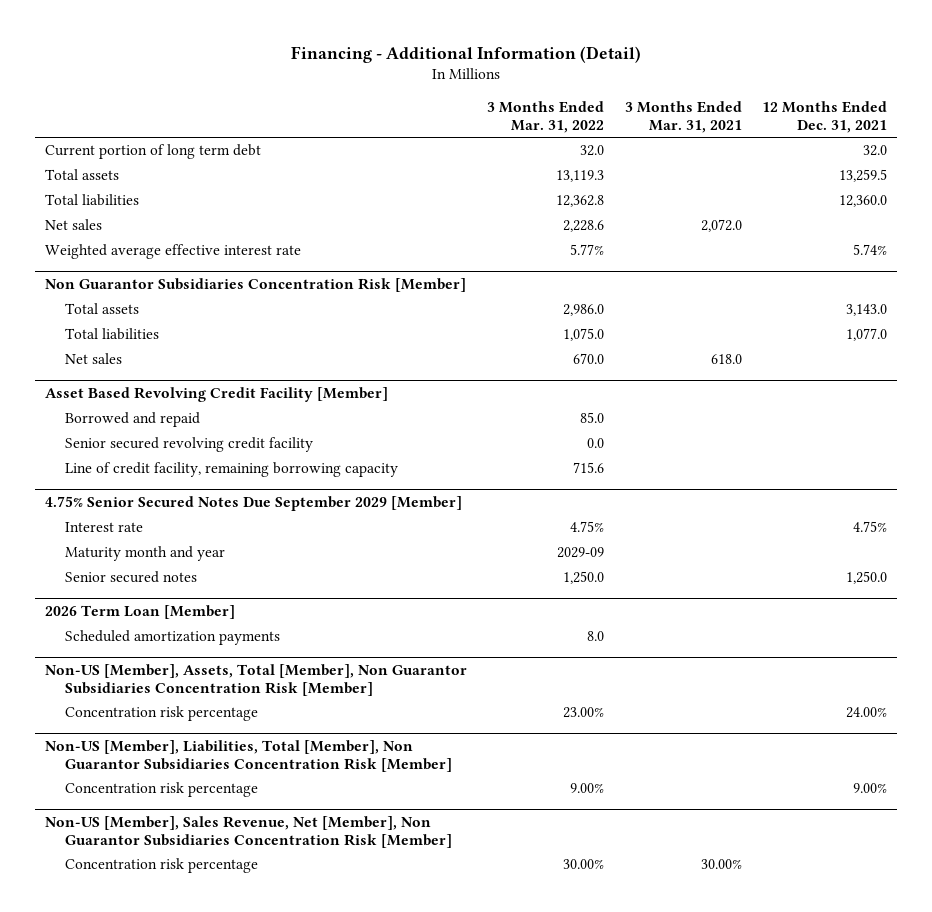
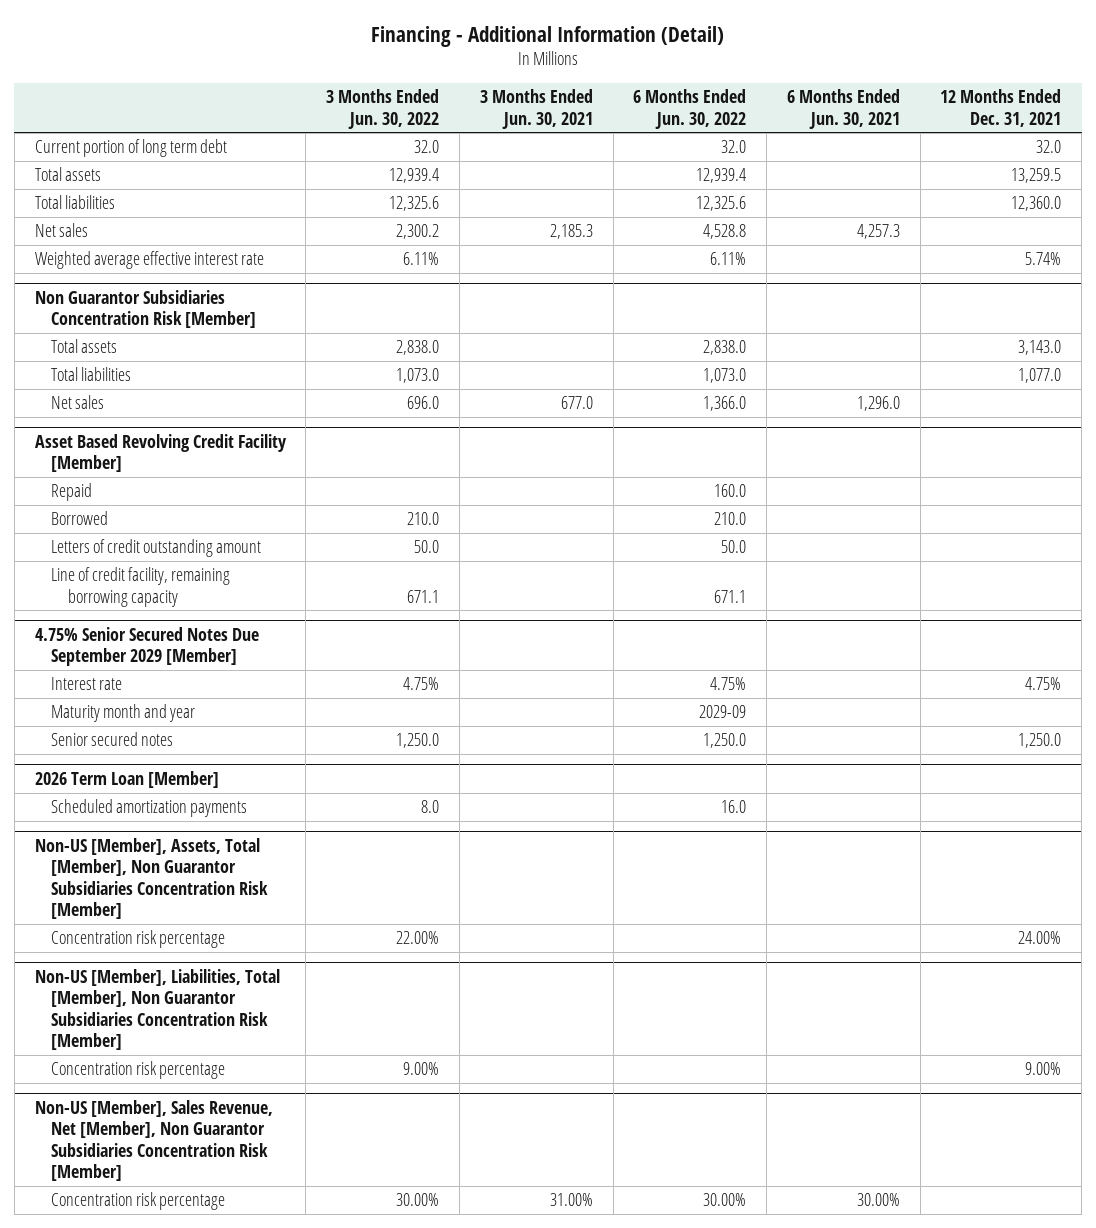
[487,100,605,133] 3 Months Ended Mar. 31, 2022 -> none
[624,100,742,133] 3 Months Ended Mar. 31, 2021 -> none
none -> [326,89,440,129] 3 Months Ended Jun. 30, 2022
none -> [479,89,593,129] 3 Months Ended Jun. 30, 2021
none -> [633,89,747,129] 6 Months Ended Jun. 30, 2022
none -> [786,89,900,129] 6 Months Ended Jun. 30, 2021
[65,412,201,428] Borrowed and repaid -> [51,483,93,502] Repaid
[65,437,314,453] Senior secured revolving credit facility -> [51,511,109,526] Borrowed
none -> [51,539,262,558] Letters of credit outstanding amount

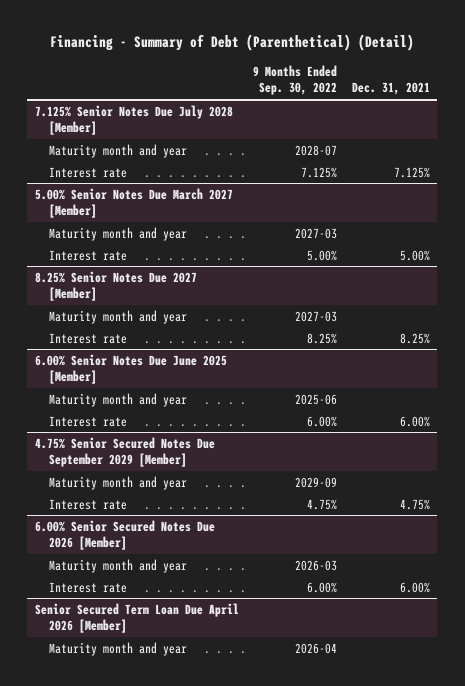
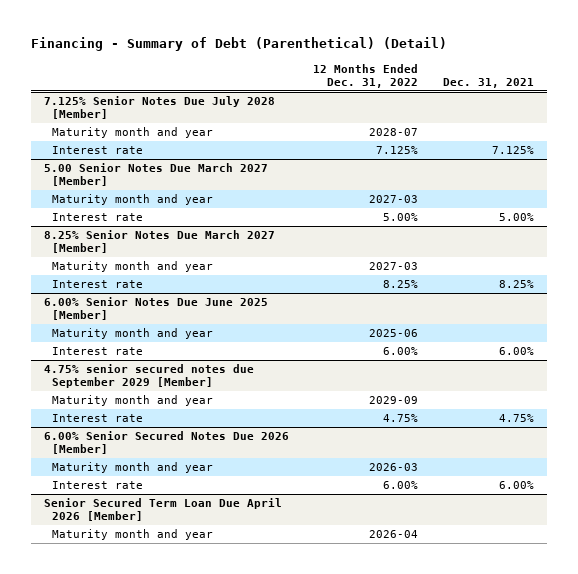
[253,65,338,96] 9 Months Ended Sep. 30, 2022 -> none
none -> [313,63,419,88] 12 Months Ended Dec. 31, 2022
[34,187,233,219] 5.00% Senior Notes Due March 2027 [Member] -> [43,162,268,187] 5.00 Senior Notes Due March 2027 [Member]
[34,270,197,302] 8.25% Senior Notes Due 2027 [Member] -> [43,229,275,254] 8.25% Senior Notes Due March 2027 [Member]
[34,436,215,468] 4.75% Senior Secured Notes Due September 2029 [Member] -> [43,363,254,389] 4.75% senior secured notes due September 2029 [Member]

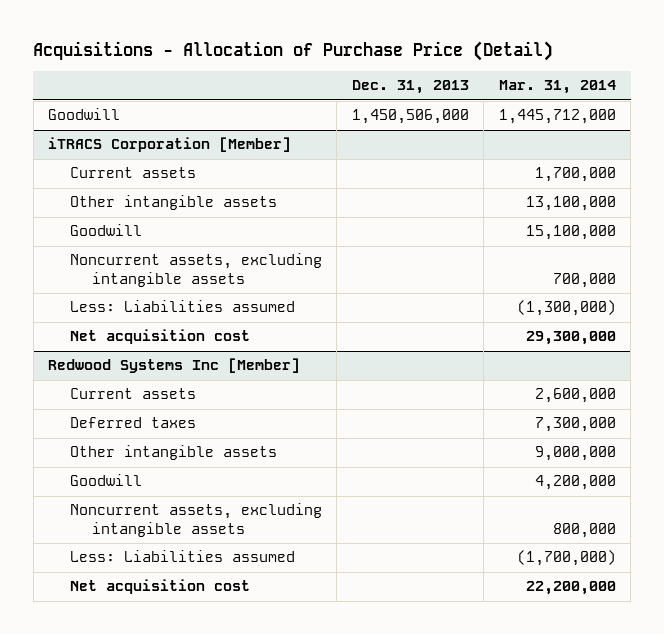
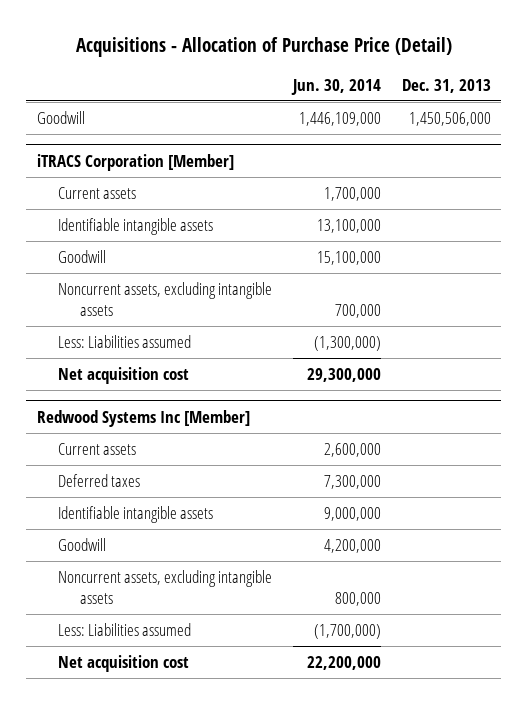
[498,80,616,95] Mar. 31, 2014 -> none
none -> [291,78,382,95] Jun. 30, 2014
[70,195,278,211] Other intangible assets -> [58,218,214,236] Identifiable intangible assets
[70,445,278,461] Other intangible assets -> [58,506,214,524] Identifiable intangible assets

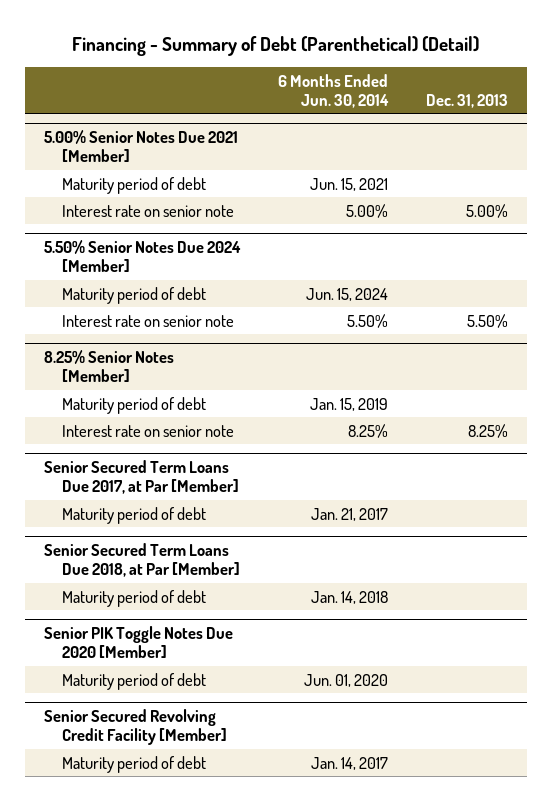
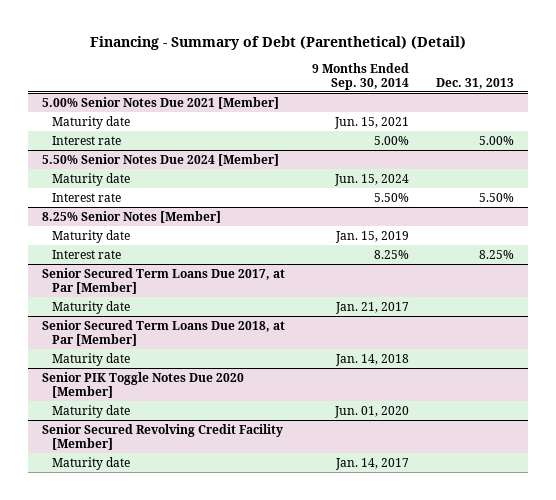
[278,73,390,108] 6 Months Ended Jun. 30, 2014 -> none
none -> [311,62,409,90] 9 Months Ended Sep. 30, 2014
[62,176,207,194] Maturity period of debt -> [51,115,130,129] Maturity date
[62,204,235,217] Interest rate on senior note -> [51,135,121,145] Interest rate
[62,286,207,304] Maturity period of debt -> [51,172,130,186] Maturity date
[62,314,235,327] Interest rate on senior note -> [51,192,121,202] Interest rate
[62,396,207,414] Maturity period of debt -> [51,229,130,243] Maturity date
[62,424,235,437] Interest rate on senior note -> [51,249,121,259] Interest rate
[62,506,207,524] Maturity period of debt -> [51,300,130,314] Maturity date
[62,589,207,607] Maturity period of debt -> [51,352,130,366] Maturity date
[62,672,207,690] Maturity period of debt -> [51,404,130,418] Maturity date
[62,755,207,773] Maturity period of debt -> [51,456,130,470] Maturity date

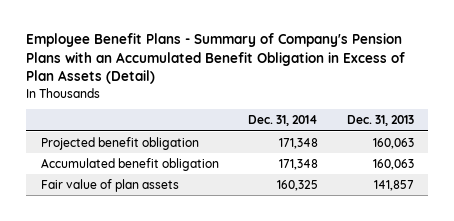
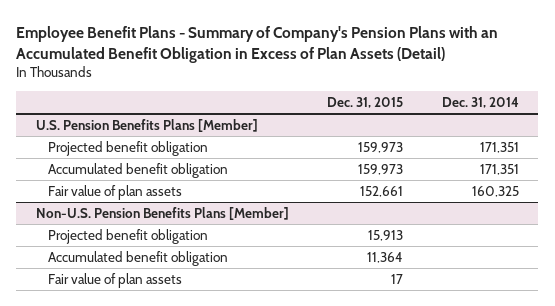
[346,115,414,127] Dec. 31, 2013 -> none
none -> [327,96,404,108] Dec. 31, 2015
none -> [35,118,258,132] U.S. Pension Benefits Plans [Member]
[278,137,318,149] 171,348 -> [479,141,519,153] 171,351
[278,158,318,170] 171,348 -> [479,163,519,175] 171,351
none -> [35,206,289,220] Non-U.S. Pension Benefits Plans [Member]
none -> [48,228,209,244] Projected benefit obligation
none -> [48,250,229,266] Accumulated benefit obligation
none -> [48,272,183,288] Fair value of plan assets

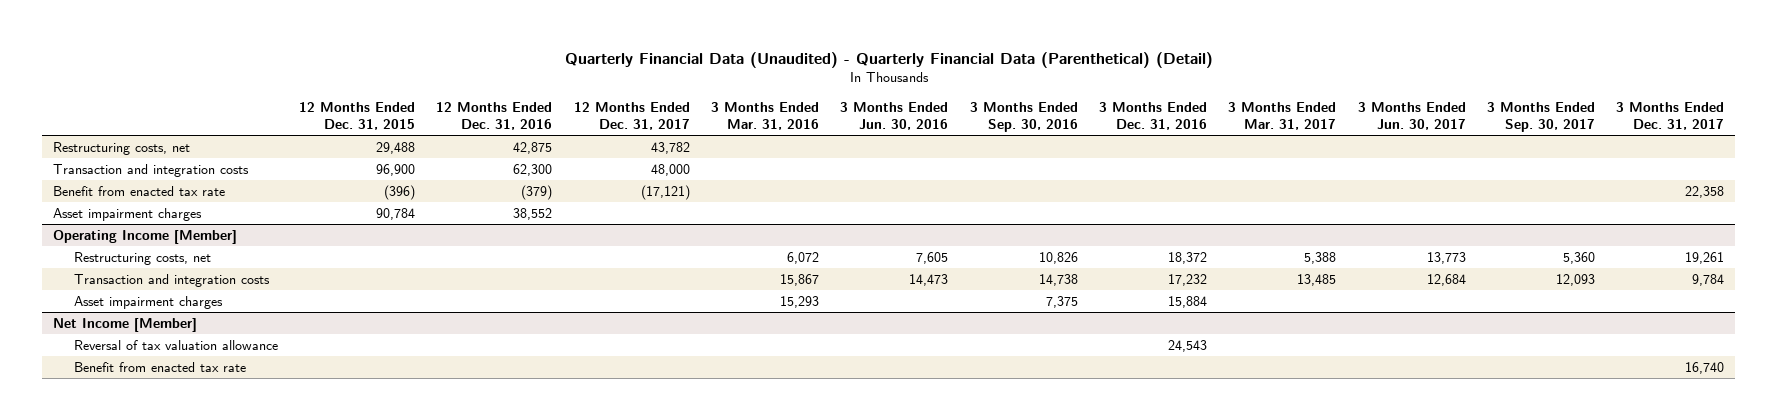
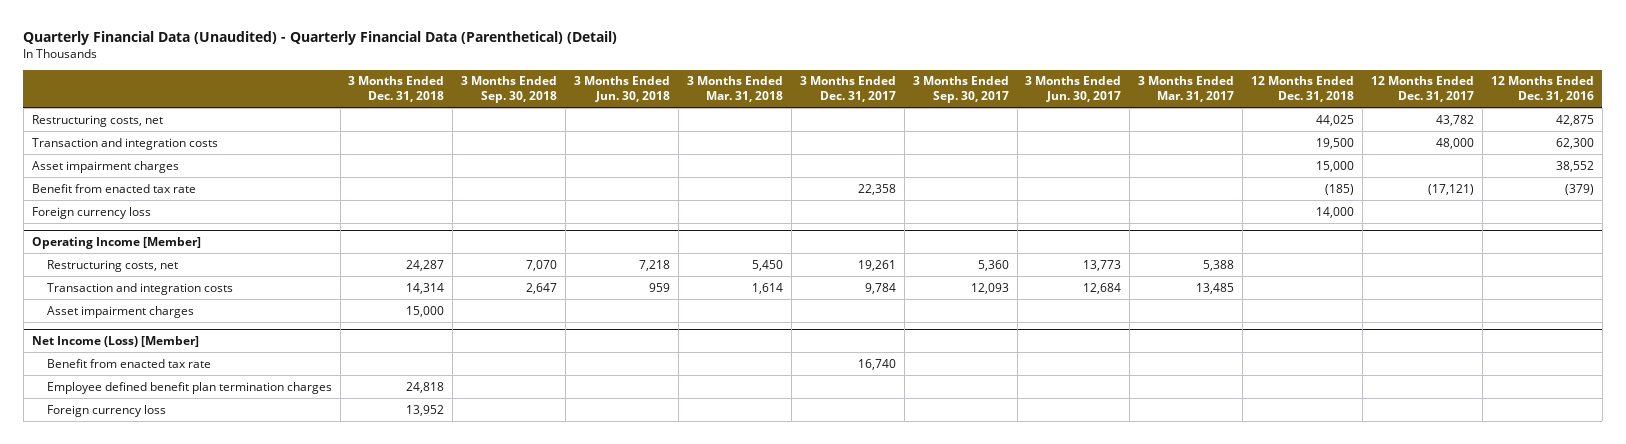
[298,101,415,131] 12 Months Ended Dec. 31, 2015 -> none
[710,101,819,131] 3 Months Ended Mar. 31, 2016 -> none
[840,101,949,131] 3 Months Ended Jun. 30, 2016 -> none
[969,101,1078,133] 3 Months Ended Sep. 30, 2016 -> none
[1098,101,1207,131] 3 Months Ended Dec. 31, 2016 -> none
none -> [348,76,445,102] 3 Months Ended Dec. 31, 2018
none -> [461,76,558,103] 3 Months Ended Sep. 30, 2018
none -> [574,76,671,102] 3 Months Ended Jun. 30, 2018
none -> [686,76,783,102] 3 Months Ended Mar. 31, 2018
none -> [1251,76,1355,102] 12 Months Ended Dec. 31, 2018
[53,185,226,196] Benefit from enacted tax rate -> [31,183,196,193] Benefit from enacted tax rate
none -> [31,206,151,219] Foreign currency loss
[73,339,278,350] Reversal of tax valuation allowance -> none
[53,317,198,332] Net Income [Member] -> [31,335,199,347] Net Income (Loss) [Member]
none -> [46,381,332,394] Employee defined benefit plan termination charges
none -> [46,404,166,417] Foreign currency loss

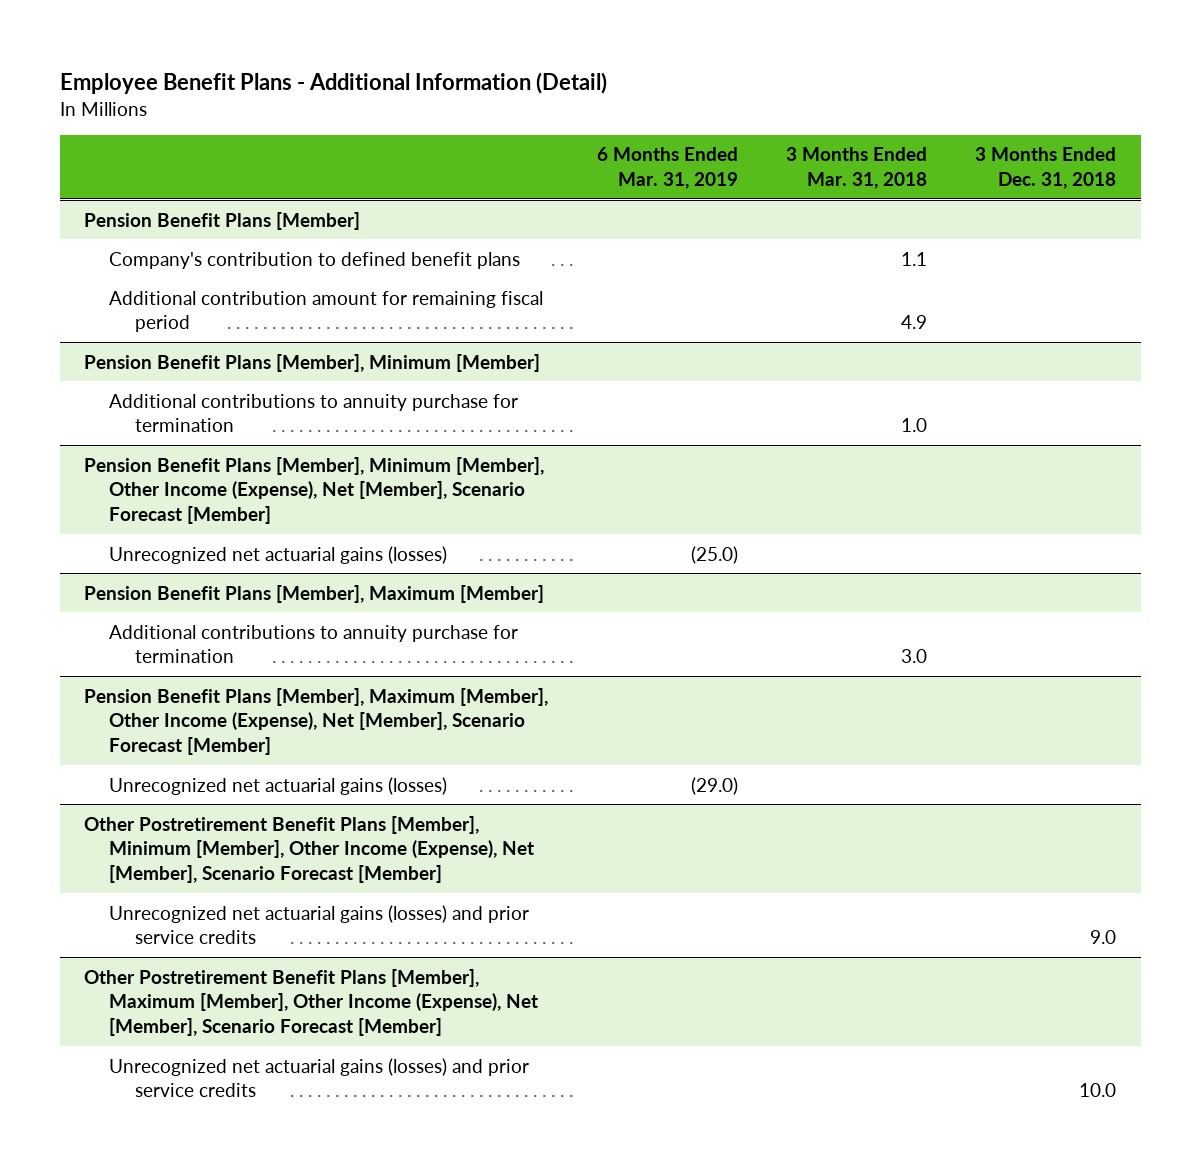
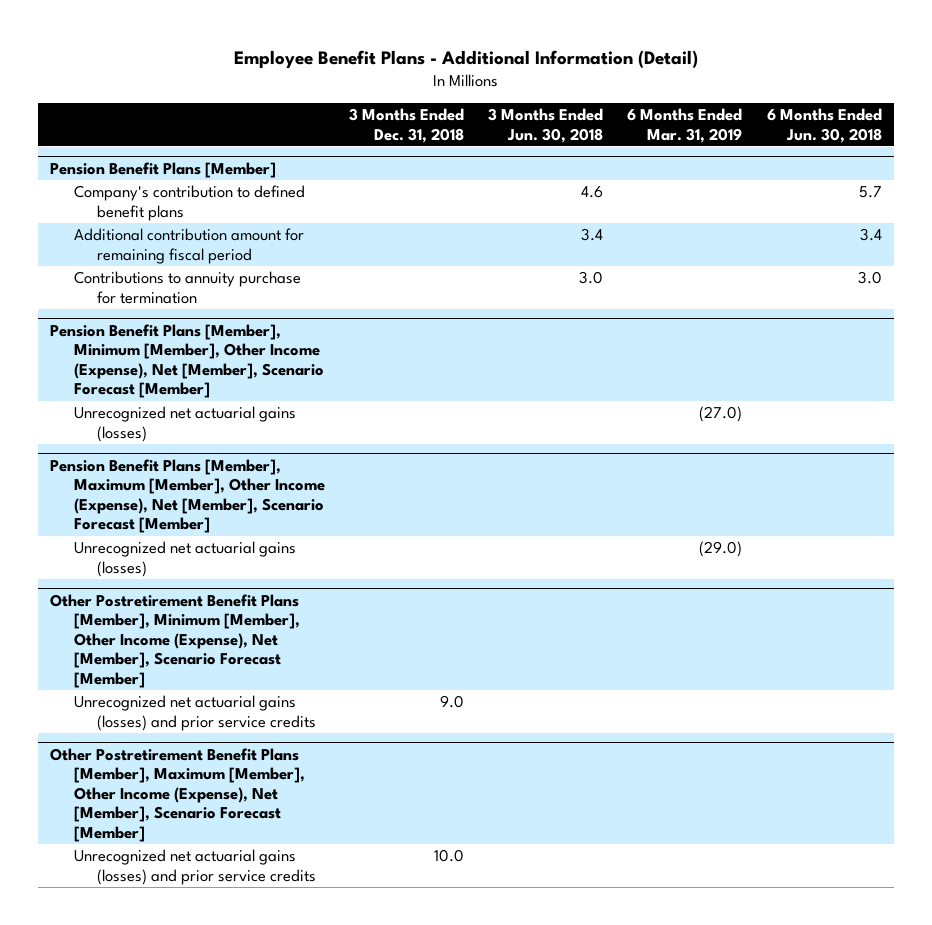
[786,147,928,189] 3 Months Ended Mar. 31, 2018 -> none
none -> [488,108,604,143] 3 Months Ended Jun. 30, 2018
none -> [766,108,882,143] 6 Months Ended Jun. 30, 2018
[84,353,541,372] Pension Benefit Plans [Member], Minimum [Member] -> none
[109,393,519,433] Additional contributions to annuity purchase for termination -> none
none -> [73,271,301,304] Contributions to annuity purchase for termination
[84,584,545,603] Pension Benefit Plans [Member], Maximum [Member] -> none
[109,624,519,664] Additional contributions to annuity purchase for termination -> none
[690,545,738,564] (25.0) -> [699,406,743,423] (27.0)

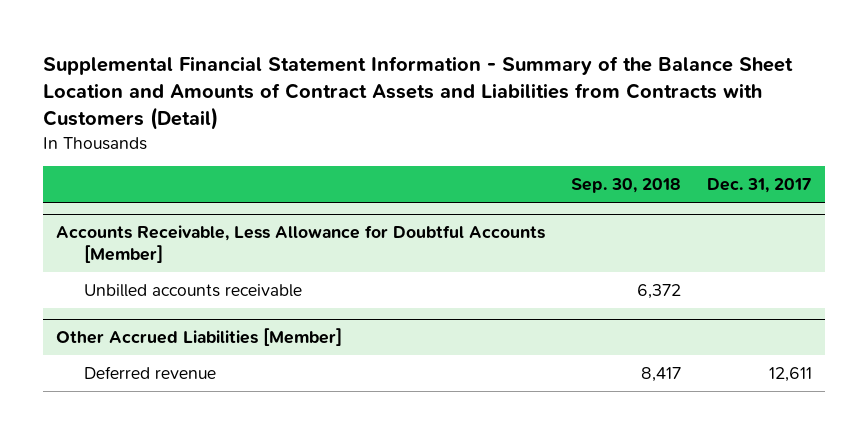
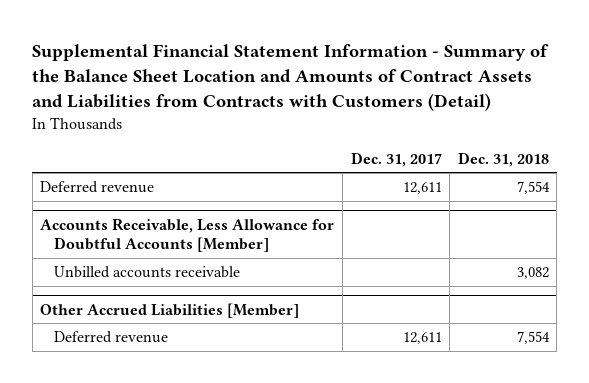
[571,178,682,194] Sep. 30, 2018 -> none
none -> [457,151,549,167] Dec. 31, 2018
none -> [40,180,155,193] Deferred revenue

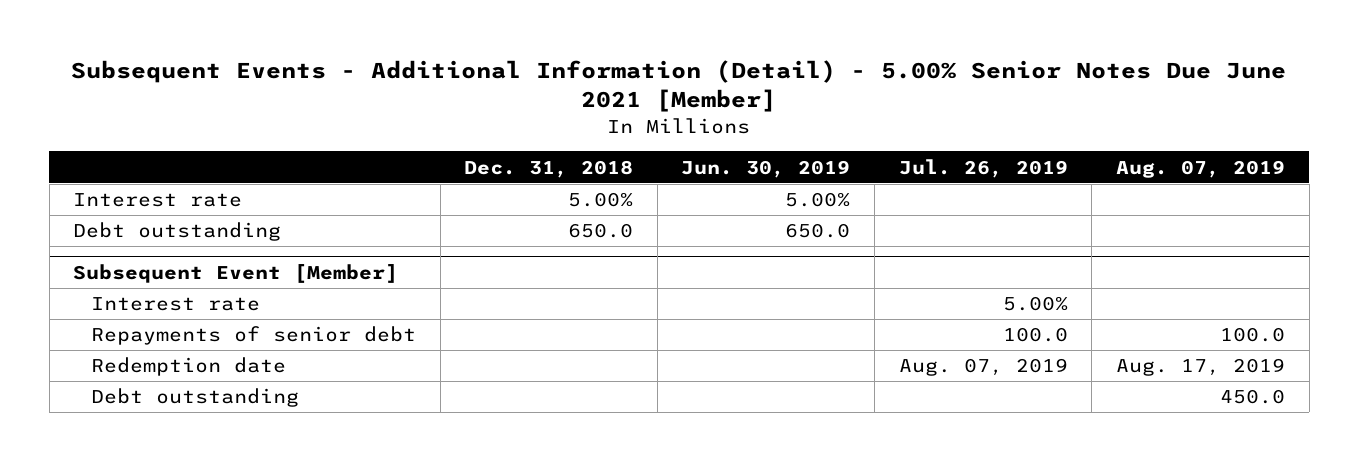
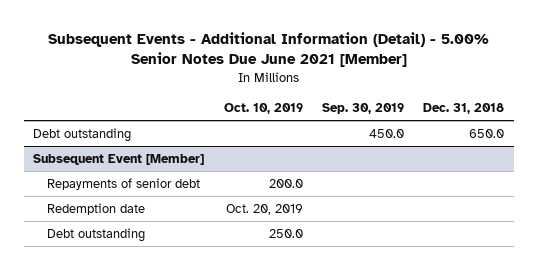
[681,159,851,178] Jun. 30, 2019 -> none
[898,158,1068,178] Jul. 26, 2019 -> none
[1115,159,1285,178] Aug. 07, 2019 -> none
none -> [223,103,303,115] Oct. 10, 2019
none -> [321,103,404,115] Sep. 30, 2019
[73,193,243,208] Interest rate -> none
[90,297,260,312] Interest rate -> none

